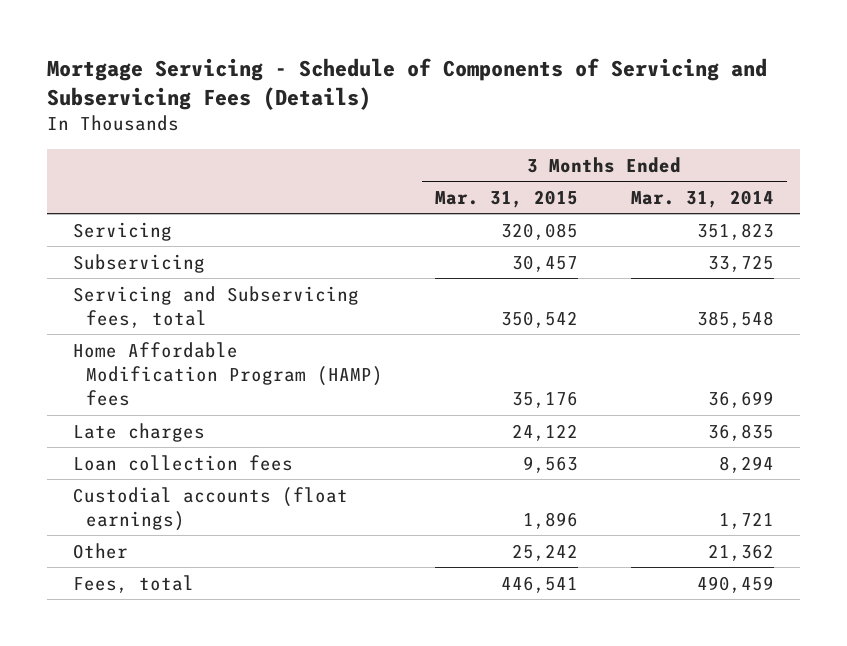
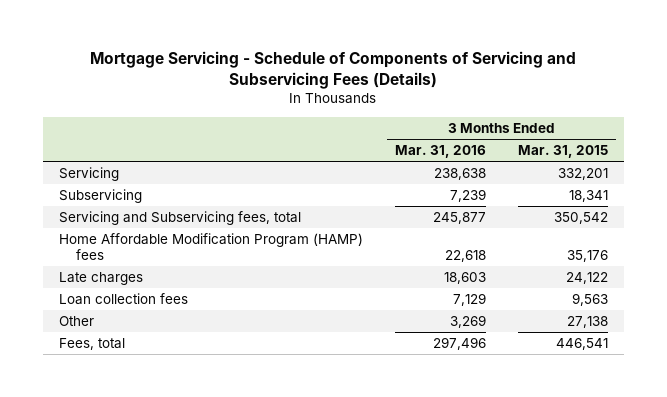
[630,189,774,208] Mar. 31, 2014 -> none
none -> [394,145,486,159] Mar. 31, 2016
[501,222,579,240] 320,085 -> [558,168,609,181] 332,201
[512,254,579,272] 30,457 -> [569,190,609,203] 18,341
[73,486,349,531] Custodial accounts (float earnings) -> none
[512,543,579,561] 25,242 -> [567,316,609,329] 27,138

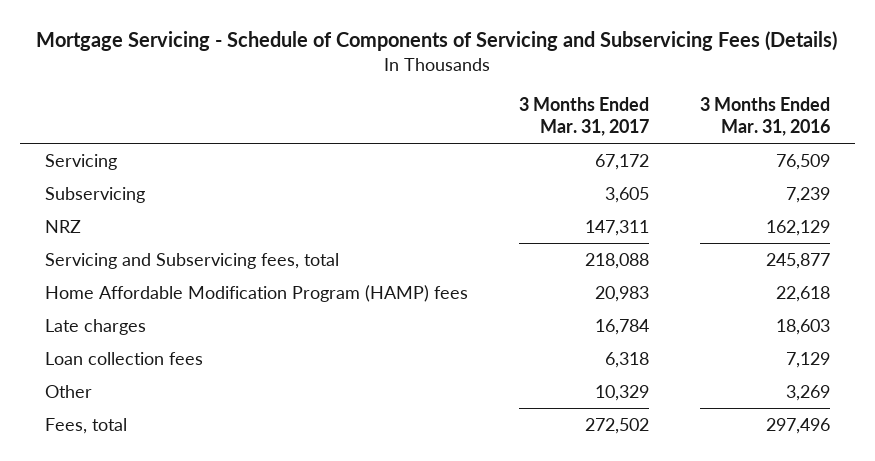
[518,145,609,159] Mar. 31, 2015 -> none
none -> [518,97,649,137] 3 Months Ended Mar. 31, 2017
[433,168,486,181] 238,638 -> [775,153,830,170] 76,509
none -> [45,219,82,233] NRZ

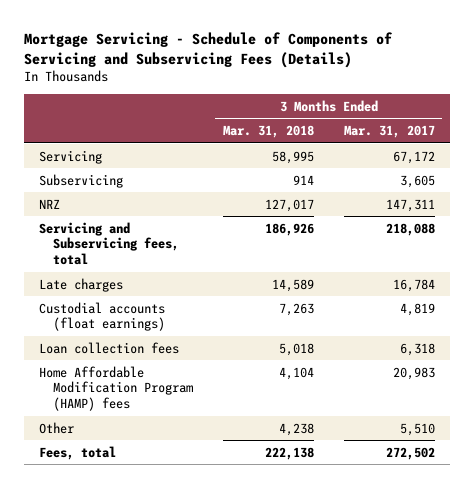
[699,97,830,137] 3 Months Ended Mar. 31, 2016 -> none
none -> [222,125,314,139] Mar. 31, 2018
none -> [39,301,166,332] Custodial accounts (float earnings)
[45,284,469,302] Home Affordable Modification Program (HAMP) fees -> [39,365,194,412] Home Affordable Modification Program (HAMP) fees
[594,384,649,401] 10,329 -> [399,422,435,436] 5,510

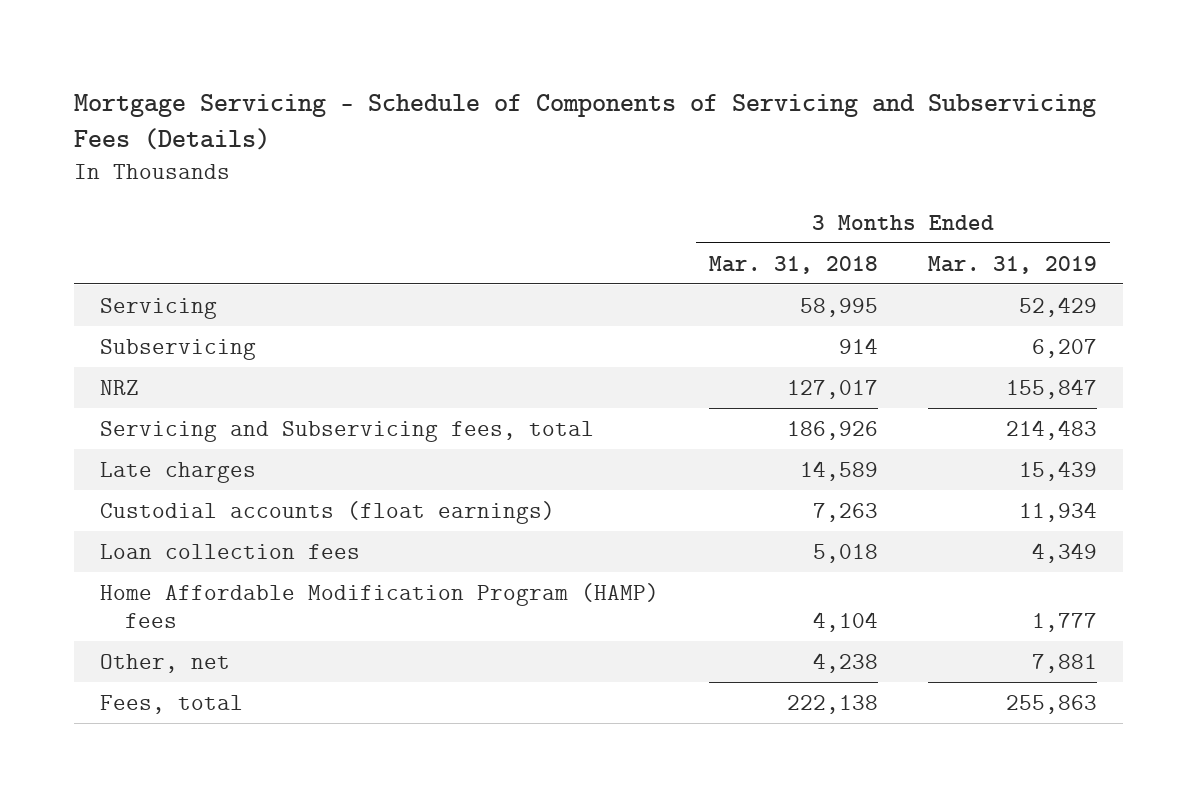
[343,125,435,139] Mar. 31, 2017 -> none
none -> [928,255,1098,274] Mar. 31, 2019
[39,421,75,434] Other -> [99,653,230,673] Other, net

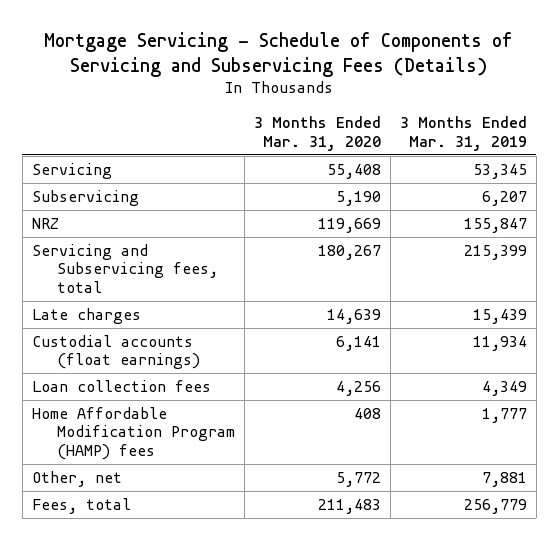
[708,255,878,274] Mar. 31, 2018 -> none
none -> [253,116,381,151] 3 Months Ended Mar. 31, 2020
[1019,296,1098,317] 52,429 -> [472,163,527,179] 53,345
[1006,419,1098,440] 214,483 -> [463,244,527,260] 215,399
[1006,694,1098,714] 255,863 -> [463,498,527,514] 256,779

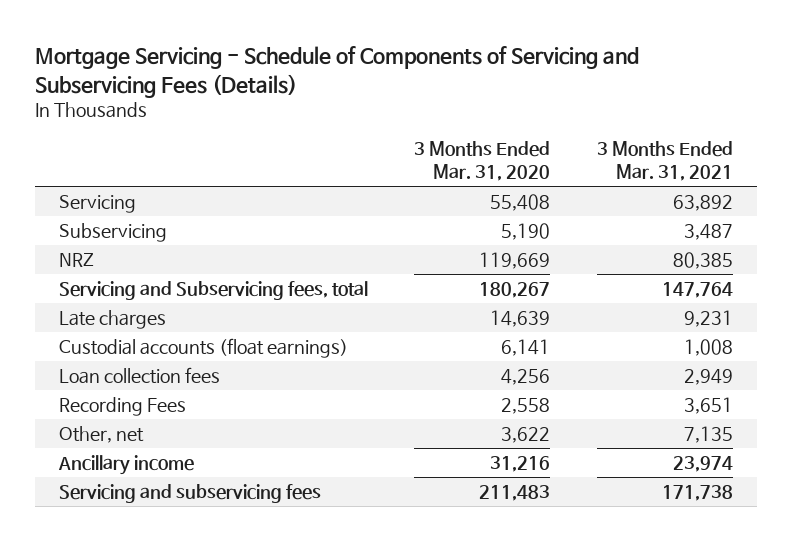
[399,116,527,151] 3 Months Ended Mar. 31, 2019 -> none
none -> [597,141,734,182] 3 Months Ended Mar. 31, 2021
[31,406,235,461] Home Affordable Modification Program (HAMP) fees -> none
none -> [58,397,186,417] Recording Fees
[335,471,381,487] 5,772 -> [501,427,551,444] 3,622
none -> [57,455,194,476] Ancillary income
[31,497,131,514] Fees, total -> [58,484,321,504] Servicing and subservicing fees

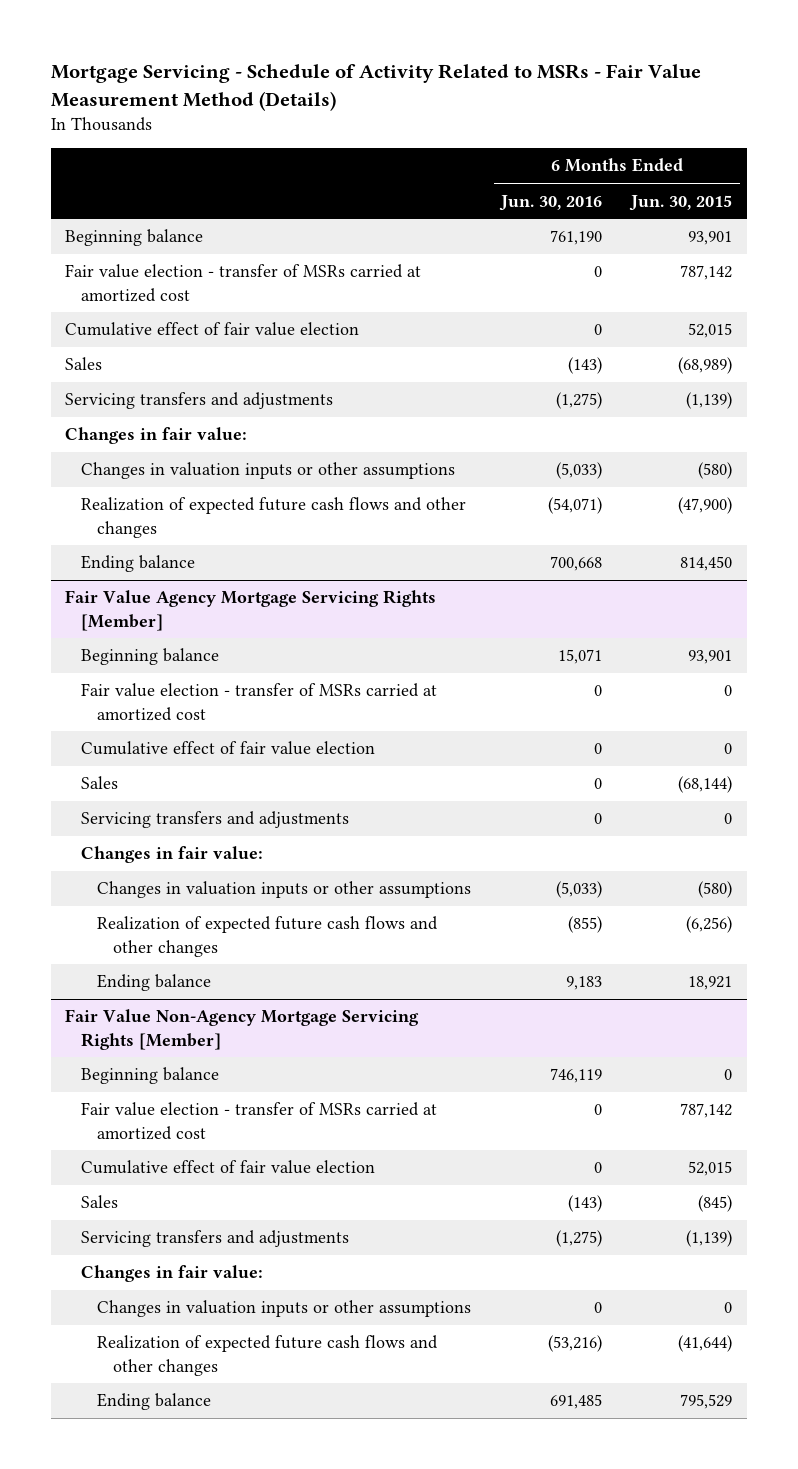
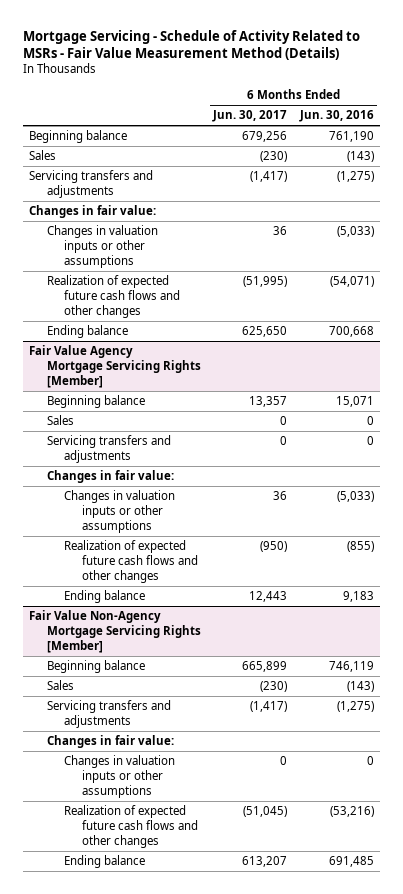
[629,194,733,211] Jun. 30, 2015 -> none
none -> [212,110,288,123] Jun. 30, 2017
[65,264,422,302] Fair value election - transfer of MSRs carried at amortized cost -> none
[65,322,360,337] Cumulative effect of fair value election -> none
[81,683,438,721] Fair value election - transfer of MSRs carried at amortized cost -> none
[81,741,376,756] Cumulative effect of fair value election -> none
[81,1102,438,1140] Fair value election - transfer of MSRs carried at amortized cost -> none
[81,1160,376,1175] Cumulative effect of fair value election -> none

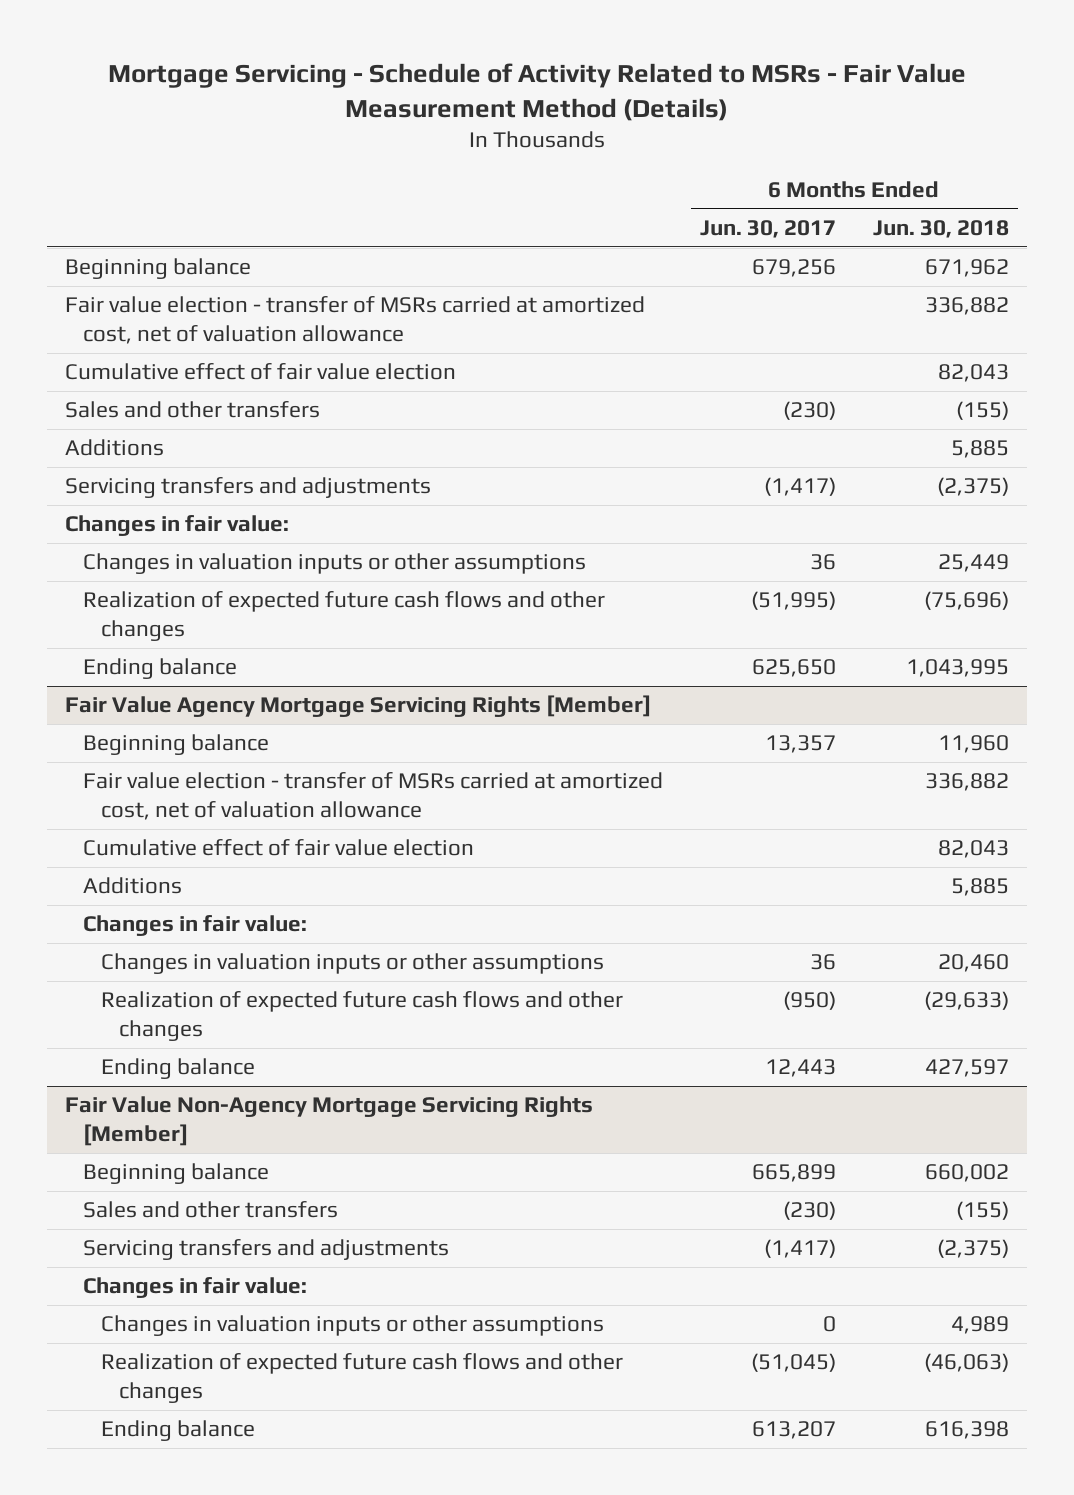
[298,110,374,123] Jun. 30, 2016 -> none
none -> [872,219,1009,238] Jun. 30, 2018
none -> [65,296,646,345] Fair value election - transfer of MSRs carried at amortized cost, net of valuation allowance
none -> [65,363,457,381] Cumulative effect of fair value election
[29,150,57,161] Sales -> [65,401,321,419] Sales and other transfers
none -> [65,439,165,457] Additions
[46,415,74,426] Sales -> none
[46,435,171,463] Servicing transfers and adjustments -> none
none -> [83,772,664,821] Fair value election - transfer of MSRs carried at amortized cost, net of valuation allowance
none -> [83,839,475,857] Cumulative effect of fair value election
none -> [83,877,183,895] Additions
[46,680,74,691] Sales -> [83,1201,339,1219] Sales and other transfers

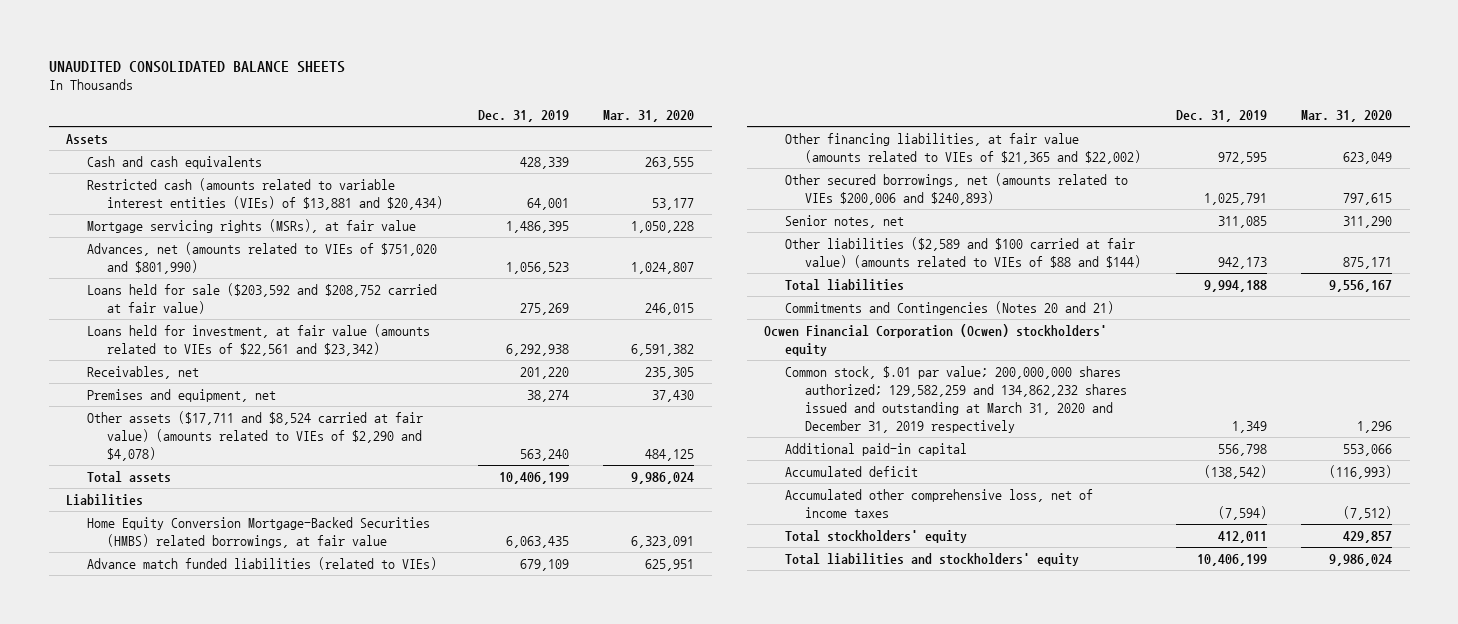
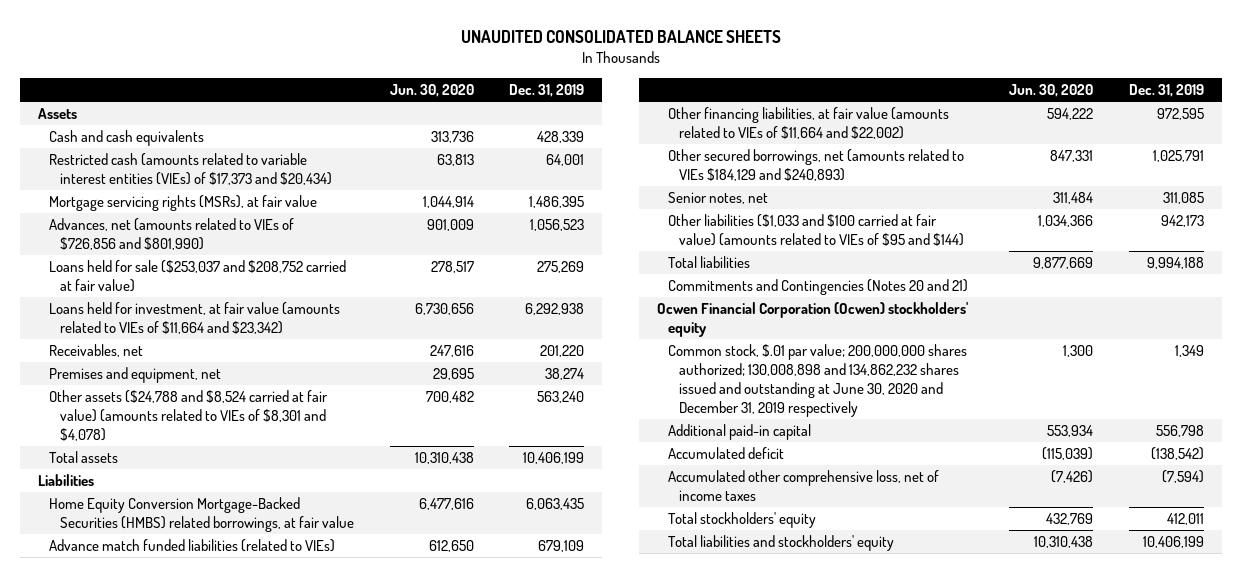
[603,110,695,123] Mar. 31, 2020 -> none
none -> [389,84,474,98] Jun. 30, 2020
[86,177,444,210] Restricted cash (amounts related to variable interest entities (VIEs) of $13,881 and $20,434) -> [48,153,332,186] Restricted cash (amounts related to variable interest entities (VIEs) of $17,373 and $20,434)
[86,241,437,274] Advances, net (amounts related to VIEs of $751,020 and $801,990) -> [48,218,294,251] Advances, net (amounts related to VIEs of $726,856 and $801,990)
[86,282,437,314] Loans held for sale ($203,592 and $208,752 carried at fair value) -> [48,260,346,293] Loans held for sale ($253,037 and $208,752 carried at fair value)
[86,323,430,356] Loans held for investment, at fair value (amounts related to VIEs of $22,561 and $23,342) -> [48,302,340,335] Loans held for investment, at fair value (amounts related to VIEs of $11,664 and $23,342)
[86,410,423,462] Other assets ($17,711 and $8,524 carried at fair value) (amounts related to VIEs of $2,290 and $4,078) -> [48,390,328,441] Other assets ($24,788 and $8,524 carried at fair value) (amounts related to VIEs of $8,301 and $4,078)
[784,132,1142,164] Other financing liabilities, at fair value (amounts related to VIEs of $21,365 and $22,002) -> [668,107,950,140] Other financing liabilities, at fair value (amounts related to VIEs of $11,664 and $22,002)
[784,172,1128,205] Other secured borrowings, net (amounts related to VIEs $200,006 and $240,893) -> [668,149,965,182] Other secured borrowings, net (amounts related to VIEs $184,129 and $240,893)
[784,236,1142,268] Other liabilities ($2,589 and $100 carried at fair value) (amounts related to VIEs of $88 and $144) -> [668,214,965,247] Other liabilities ($1,033 and $100 carried at fair value) (amounts related to VIEs of $95 and $144)
[784,365,1128,434] Common stock, $.01 par value; 200,000,000 shares authorized; 129,582,259 and 134,862,232 shares issued and outstanding at March 31, 2020 and December 31, 2019 respectively -> [668,344,968,417] Common stock, $.01 par value; 200,000,000 shares authorized; 130,008,898 and 134,862,232 shares issued and outstanding at June 30, 2020 and December 31, 2019 respectively

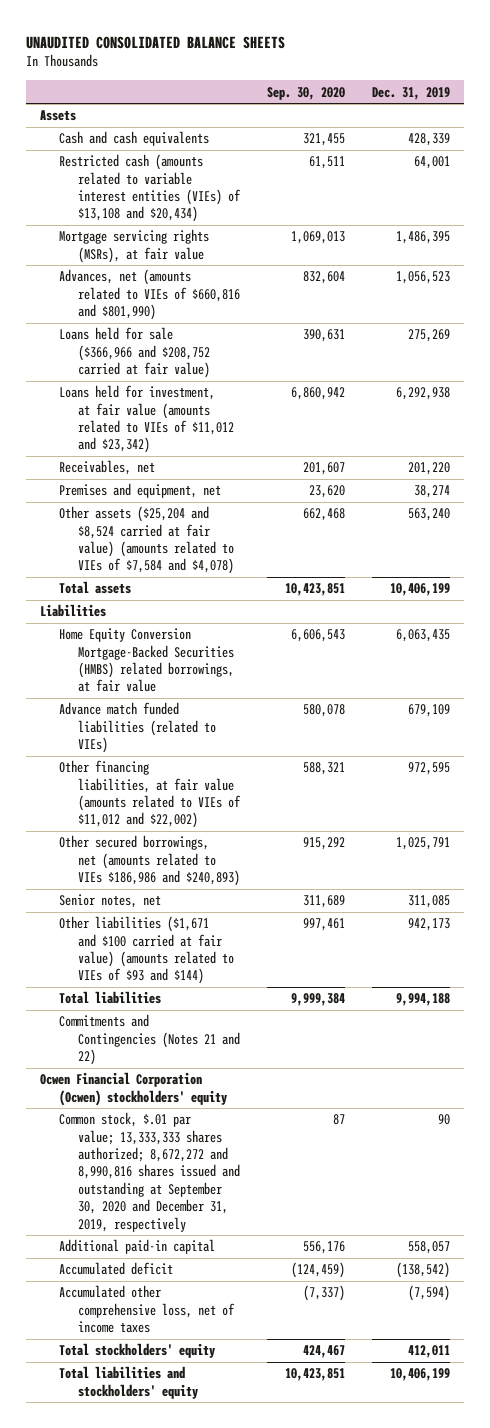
[389,84,474,98] Jun. 30, 2020 -> none
none -> [267,86,346,100] Sep. 30, 2020
[48,153,332,186] Restricted cash (amounts related to variable interest entities (VIEs) of $17,373 and $20,434) -> [58,154,242,223] Restricted cash (amounts related to variable interest entities (VIEs) of $13,108 and $20,434)
[48,218,294,251] Advances, net (amounts related to VIEs of $726,856 and $801,990) -> [58,269,241,321] Advances, net (amounts related to VIEs of $660,816 and $801,990)
[48,260,346,293] Loans held for sale ($253,037 and $208,752 carried at fair value) -> [58,327,211,379] Loans held for sale ($366,966 and $208,752 carried at fair value)
[48,302,340,335] Loans held for investment, at fair value (amounts related to VIEs of $11,664 and $23,342) -> [58,385,235,454] Loans held for investment, at fair value (amounts related to VIEs of $11,012 and $23,342)
[48,390,328,441] Other assets ($24,788 and $8,524 carried at fair value) (amounts related to VIEs of $8,301 and $4,078) -> [58,506,235,575] Other assets ($25,204 and $8,524 carried at fair value) (amounts related to VIEs of $7,584 and $4,078)
[668,107,950,140] Other financing liabilities, at fair value (amounts related to VIEs of $11,664 and $22,002) -> [58,760,242,829] Other financing liabilities, at fair value (amounts related to VIEs of $11,012 and $22,002)
[668,149,965,182] Other secured borrowings, net (amounts related to VIEs $184,129 and $240,893) -> [58,835,241,887] Other secured borrowings, net (amounts related to VIEs $186,986 and $240,893)
[668,214,965,247] Other liabilities ($1,033 and $100 carried at fair value) (amounts related to VIEs of $95 and $144) -> [58,916,235,985] Other liabilities ($1,671 and $100 carried at fair value) (amounts related to VIEs of $93 and $144)
[668,279,969,296] Commitments and Contingencies (Notes 20 and 21) -> [58,1014,241,1066] Commitments and Contingencies (Notes 21 and 22)
[668,344,968,417] Common stock, $.01 par value; 200,000,000 shares authorized; 130,008,898 and 134,862,232 shares issued and outstanding at June 30, 2020 and December 31, 2019 respectively -> [58,1112,241,1232] Common stock, $.01 par value; 13,333,333 shares authorized; 8,672,272 and 8,990,816 shares issued and outstanding at September 30, 2020 and December 31, 2019, respectively
[1174,345,1204,358] 1,349 -> [438,1114,451,1126] 90
[1155,425,1204,438] 556,798 -> [408,1241,451,1255] 558,057

